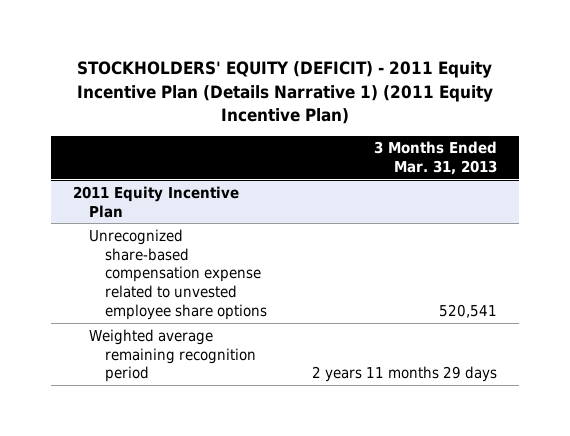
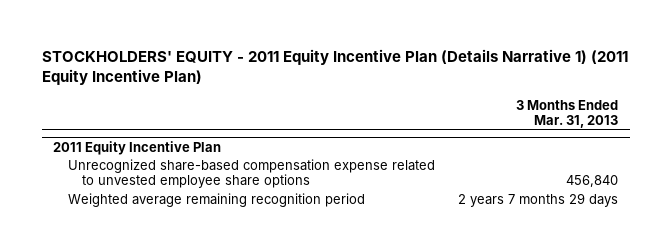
[77,61,494,124] STOCKHOLDERS' EQUITY (DEFICIT) - 2011 Equity Incentive Plan (Details Narrative 1) (2011 Equity Incentive Plan) -> [41,48,628,86] STOCKHOLDERS' EQUITY - 2011 Equity Incentive Plan (Details Narrative 1) (2011 Equity Incentive Plan)
[438,304,497,319] 520,541 -> [566,175,619,188] 456,840
[311,366,497,383] 2 years 11 months 29 days -> [458,193,619,208] 2 years 7 months 29 days

